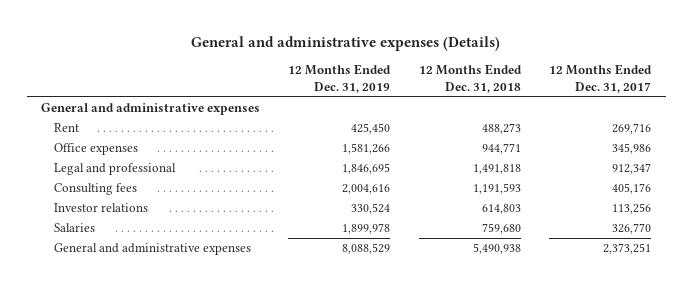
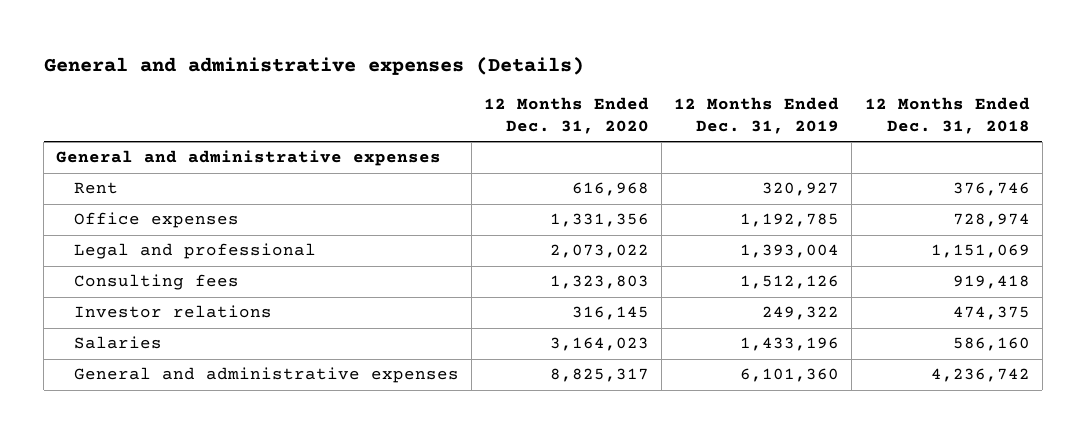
[549,64,653,93] 12 Months Ended Dec. 31, 2017 -> none
none -> [483,97,649,134] 12 Months Ended Dec. 31, 2020
[351,123,391,135] 425,450 -> [762,182,840,197] 320,927
[481,123,521,135] 488,273 -> [952,182,1030,197] 376,746
[342,143,391,155] 1,581,266 -> [740,213,840,228] 1,192,785
[481,143,521,155] 944,771 -> [952,213,1030,228] 728,974
[342,163,391,175] 1,846,695 -> [740,244,840,259] 1,393,004
[472,164,521,175] 1,491,818 -> [930,244,1030,259] 1,151,069
[342,184,391,195] 2,004,616 -> [740,275,840,290] 1,512,126
[472,183,521,195] 1,191,593 -> [952,275,1030,290] 919,418
[351,203,391,215] 330,524 -> [762,306,840,321] 249,322
[481,204,521,215] 614,803 -> [952,306,1030,321] 474,375
[342,223,391,235] 1,899,978 -> [740,337,840,352] 1,433,196
[481,223,521,235] 759,680 -> [952,337,1030,352] 586,160
[342,243,391,255] 8,088,529 -> [740,368,840,383] 6,101,360
[472,243,521,255] 5,490,938 -> [930,368,1030,383] 4,236,742

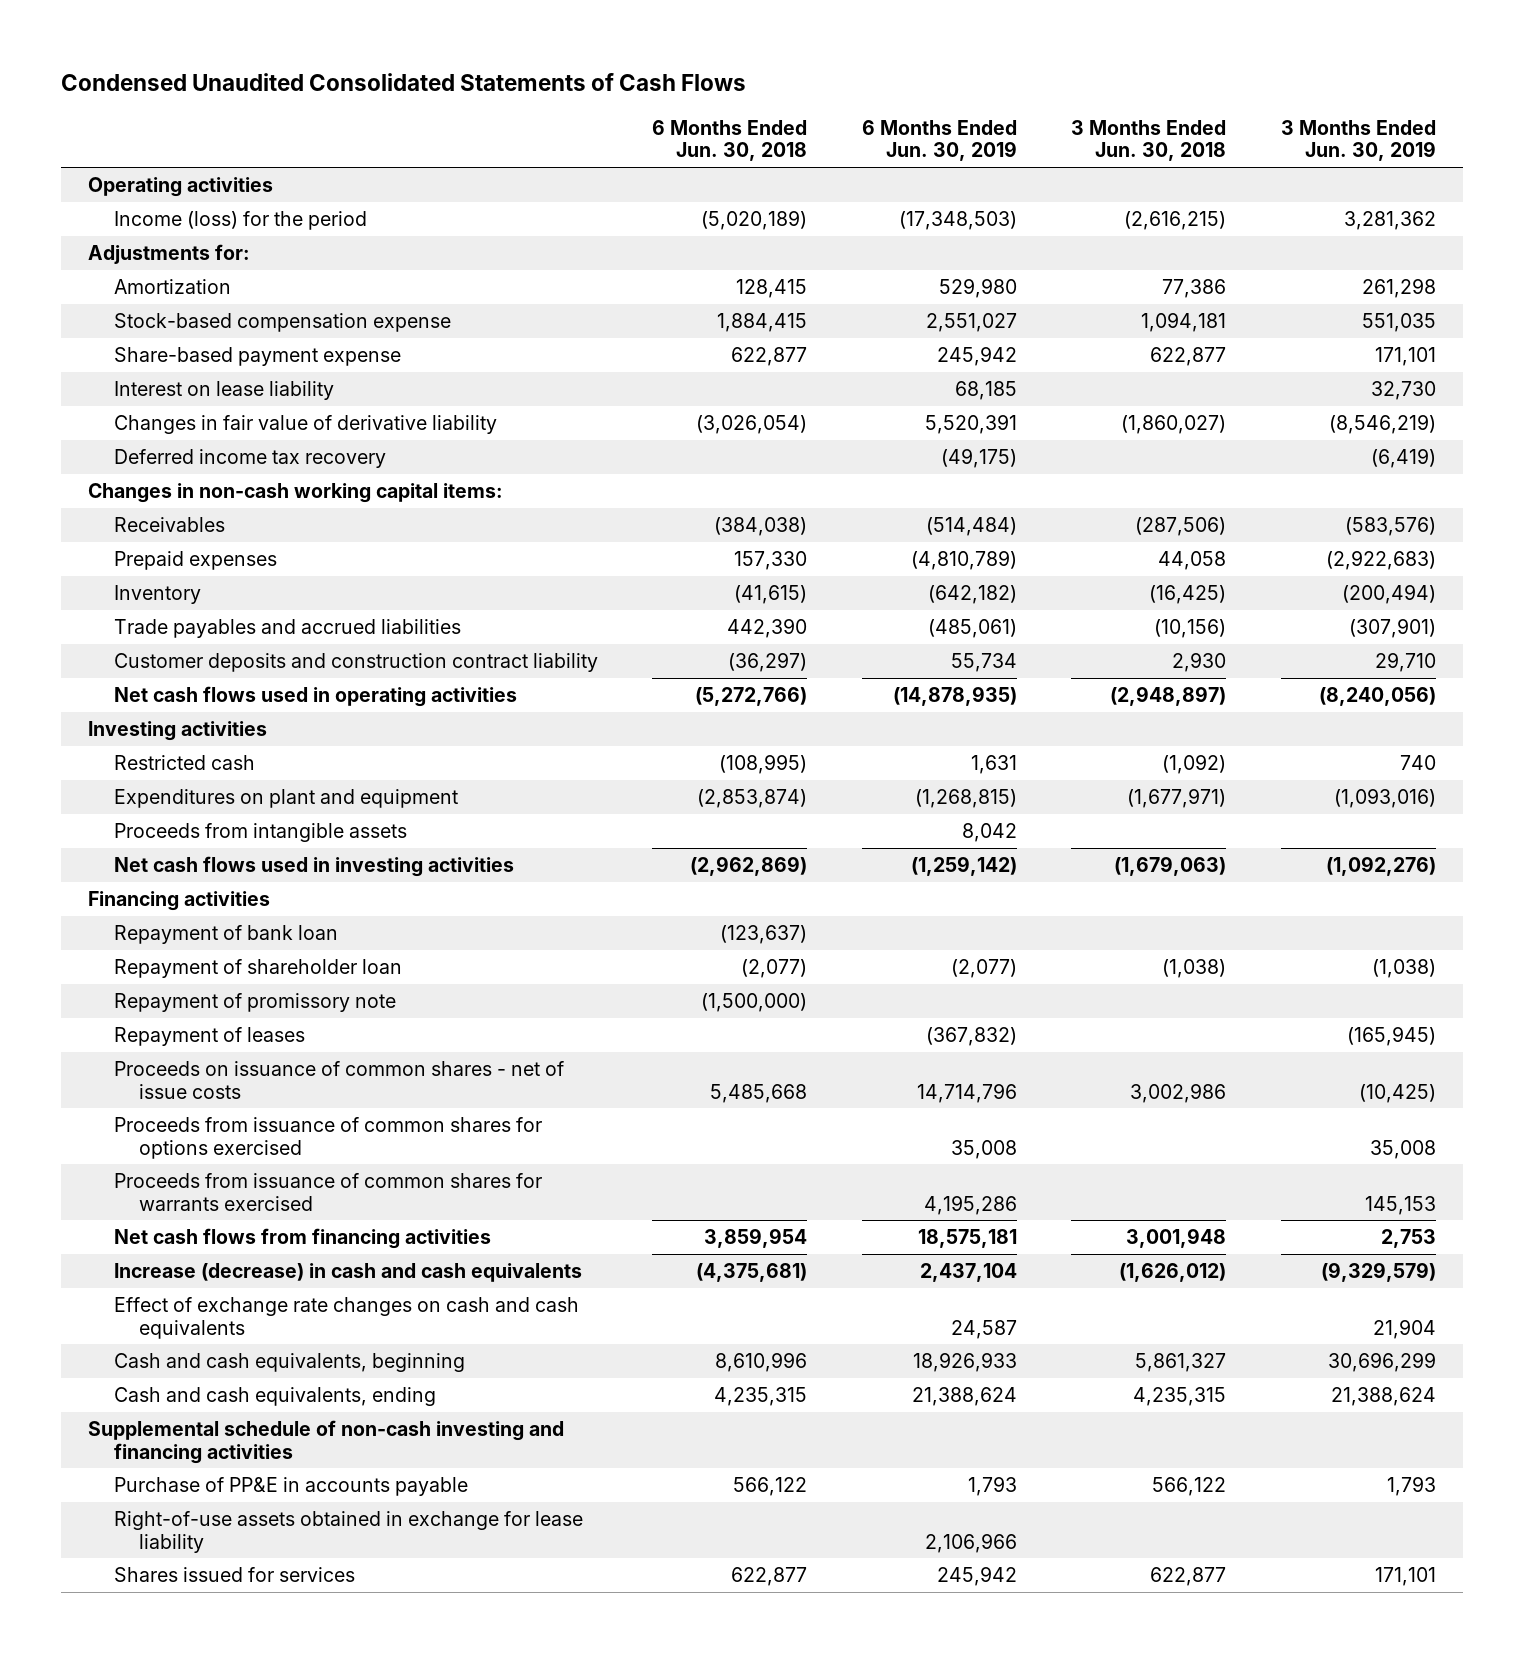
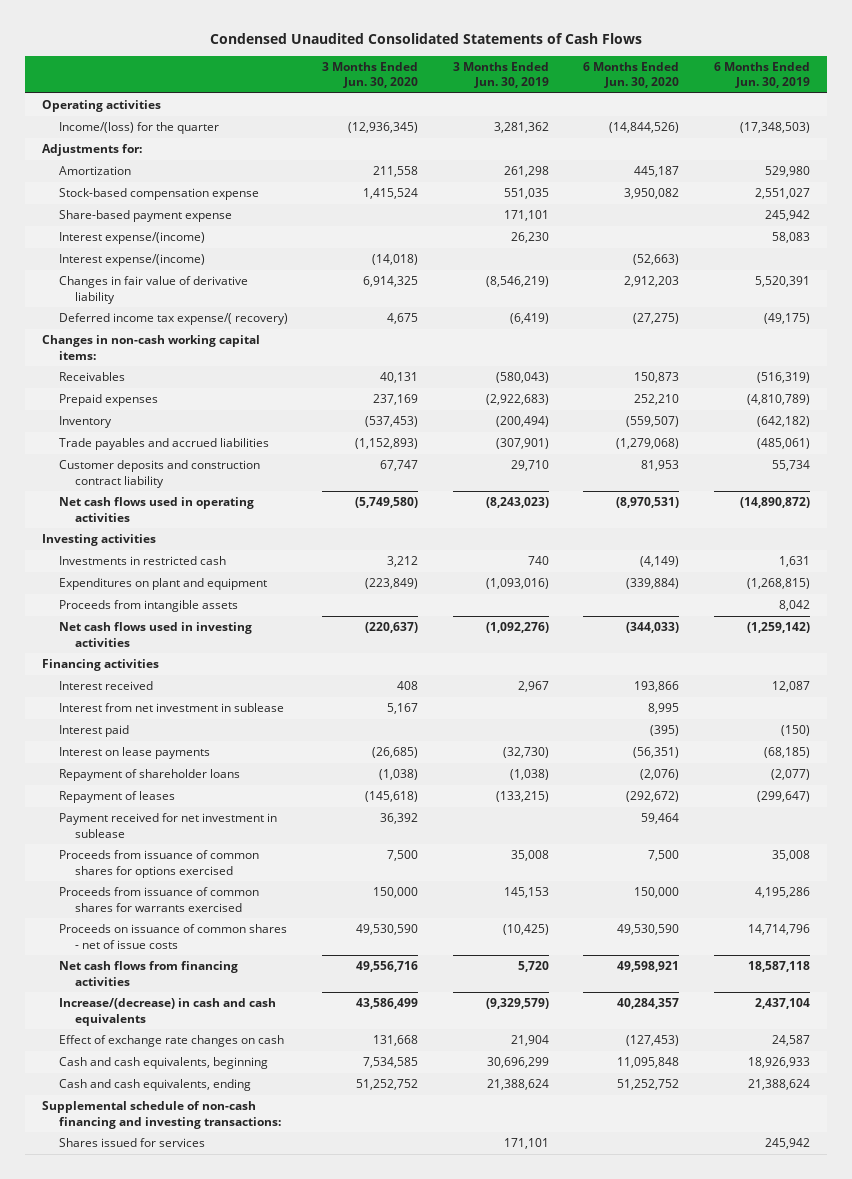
[652,119,808,162] 6 Months Ended Jun. 30, 2018 -> none
[1071,119,1227,162] 3 Months Ended Jun. 30, 2018 -> none
none -> [322,61,419,89] 3 Months Ended Jun. 30, 2020
none -> [583,61,680,89] 6 Months Ended Jun. 30, 2020
[113,211,367,231] Income (loss) for the period -> [58,122,219,135] Income/(loss) for the quarter
[113,381,334,401] Interest on lease liability -> none
none -> [58,232,205,245] Interest expense/(income)
none -> [58,254,205,267] Interest expense/(income)
[113,449,386,469] Deferred income tax recovery -> [58,313,288,326] Deferred income tax expense/( recovery)
[925,517,1017,537] (514,484) -> [756,372,810,384] (516,319)
[1344,517,1436,537] (583,576) -> [495,372,549,384] (580,043)
[892,686,1017,707] (14,878,935) -> [739,497,810,509] (14,890,872)
[1318,687,1436,707] (8,240,056) -> [485,497,549,509] (8,243,023)
[113,755,255,771] Restricted cash -> [58,556,226,566] Investments in restricted cash
[113,925,338,945] Repayment of bank loan -> none
[113,993,396,1013] Repayment of promissory note -> none
none -> [58,681,153,691] Interest received
none -> [58,703,284,713] Interest from net investment in sublease
none -> [58,725,129,738] Interest paid
none -> [58,747,210,760] Interest on lease payments
[113,959,402,979] Repayment of shareholder loan -> [58,769,240,782] Repayment of shareholder loans
[925,1027,1017,1047] (367,832) -> [756,791,810,803] (299,647)
[1346,1026,1436,1047] (165,945) -> [495,791,549,803] (133,215)
none -> [58,813,277,838] Payment received for net investment in sublease
[113,1061,564,1099] Proceeds on issuance of common shares - net of issue costs -> [58,924,287,949] Proceeds on issuance of common shares - net of issue costs
[917,1229,1017,1249] 18,575,181 -> [747,961,810,973] 18,587,118
[1380,1229,1436,1249] 2,753 -> [517,961,549,973] 5,720
[113,1263,582,1283] Increase (decrease) in cash and cash equivalents -> [58,998,276,1026] Increase/(decrease) in cash and cash equivalents
[113,1297,579,1339] Effect of exchange rate changes on cash and cash equivalents -> [58,1035,284,1048] Effect of exchange rate changes on cash
[113,1477,468,1497] Purchase of PP&E in accounts payable -> none
[113,1511,583,1553] Right-of-use assets obtained in exchange for lease liability -> none
[88,1420,565,1464] Supplemental schedule of non-cash investing and financing activities -> [41,1101,281,1129] Supplemental schedule of non-cash financing and investing transactions:

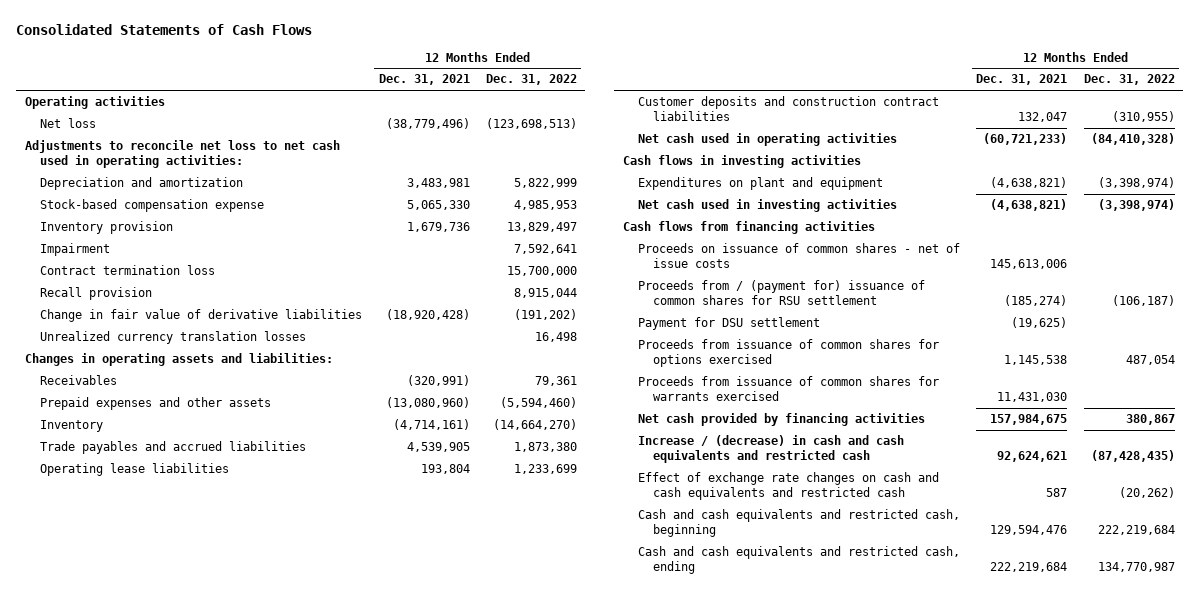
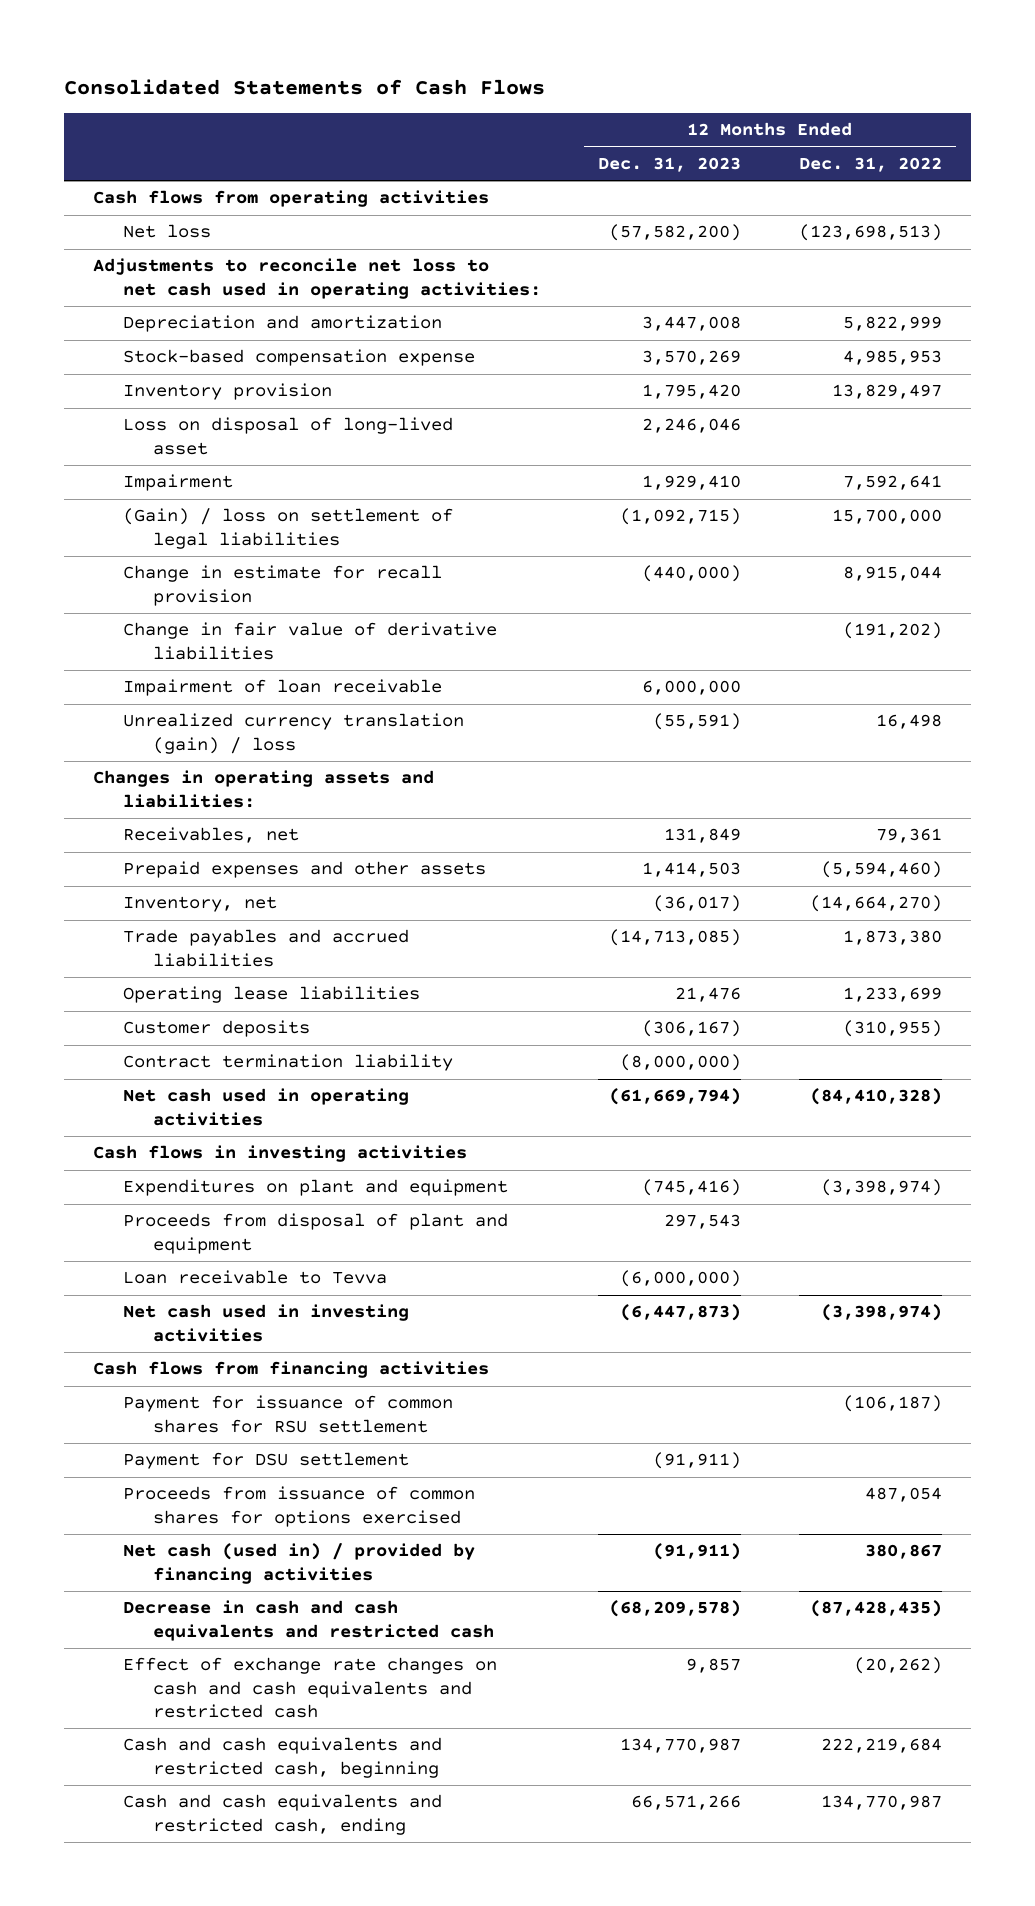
[378,74,470,86] Dec. 31, 2021 -> none
none -> [598,157,742,173] Dec. 31, 2023
[24,96,165,110] Operating activities -> [92,190,489,208] Cash flows from operating activities
none -> [122,417,453,455] Loss on disposal of long-lived asset
[40,265,216,276] Contract termination loss -> [122,508,453,549] (Gain) / loss on settlement of legal liabilities
[40,287,153,301] Recall provision -> [122,565,442,606] Change in estimate for recall provision
none -> [122,679,442,697] Impairment of loan receivable
[40,331,307,345] Unrealized currency translation losses -> [122,713,464,754] Unrealized currency translation (gain) / loss
[40,375,118,386] Receivables -> [122,827,299,844] Receivables, net
[40,420,104,433] Inventory -> [122,896,277,913] Inventory, net
[637,96,939,121] Customer deposits and construction contract liabilities -> [122,1020,310,1038] Customer deposits
none -> [122,1054,453,1072] Contract termination liability
none -> [122,1213,508,1254] Proceeds from disposal of plant and equipment
none -> [122,1270,387,1285] Loan receivable to Tevva
[637,243,960,268] Proceeds on issuance of common shares - net of issue costs -> none
[637,280,925,305] Proceeds from / (payment for) issuance of common shares for RSU settlement -> [122,1395,453,1433] Payment for issuance of common shares for RSU settlement
[637,376,939,401] Proceeds from issuance of common shares for warrants exercised -> none
[637,413,925,427] Net cash provided by financing activities -> [122,1543,475,1584] Net cash (used in) / provided by financing activities
[637,435,904,463] Increase / (decrease) in cash and cash equivalents and restricted cash -> [122,1600,494,1641] Decrease in cash and cash equivalents and restricted cash

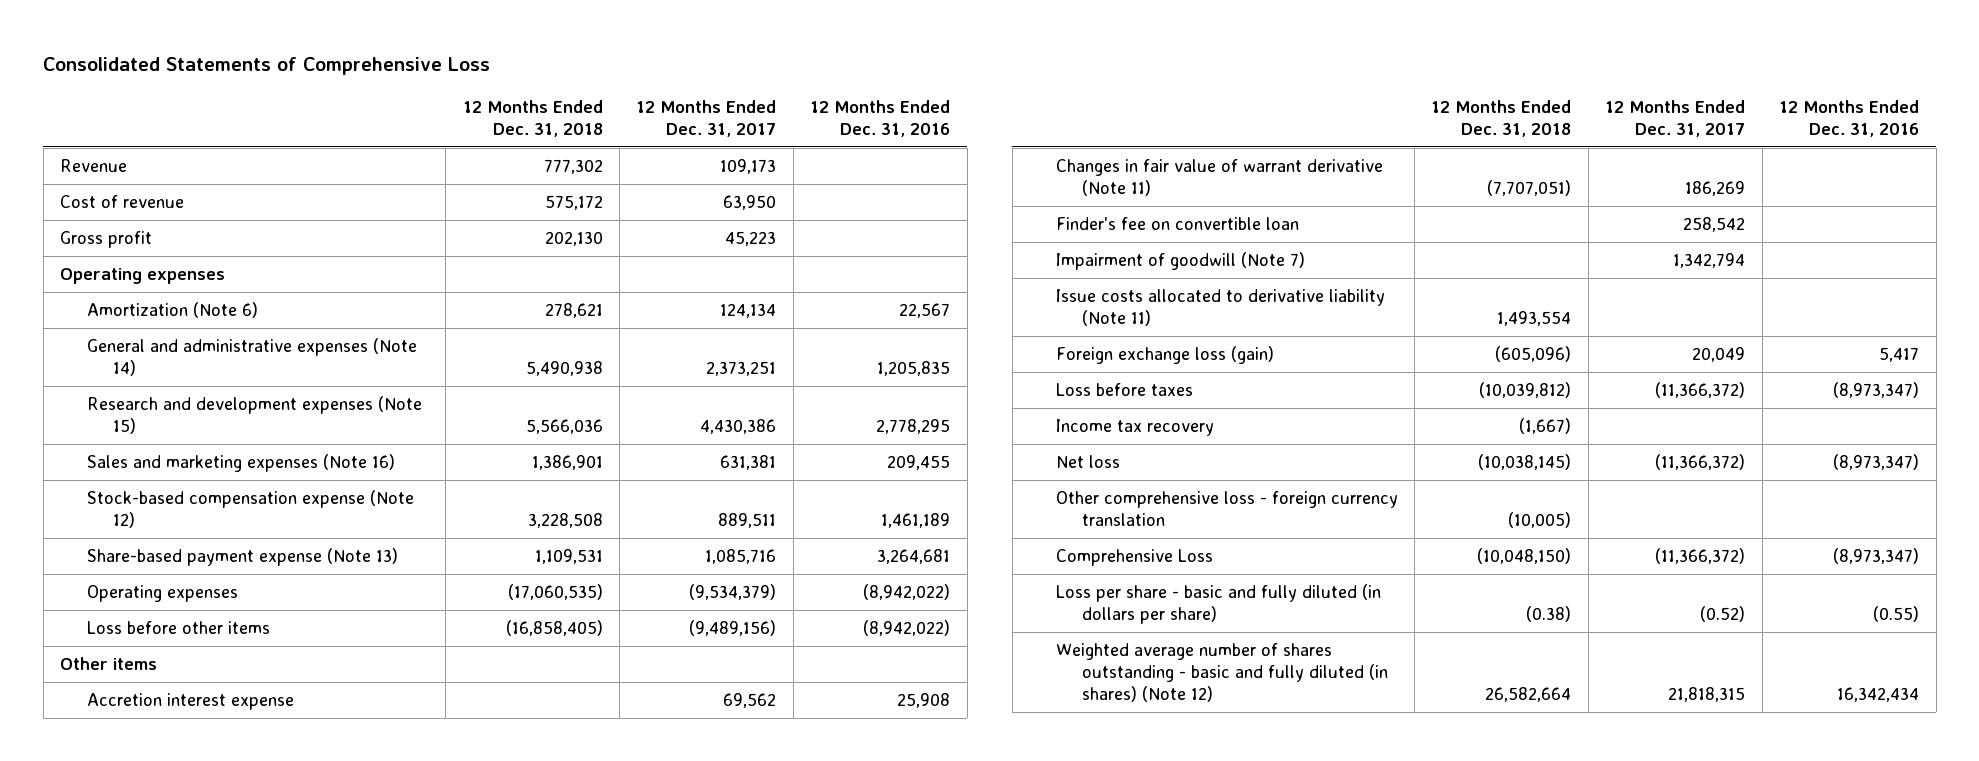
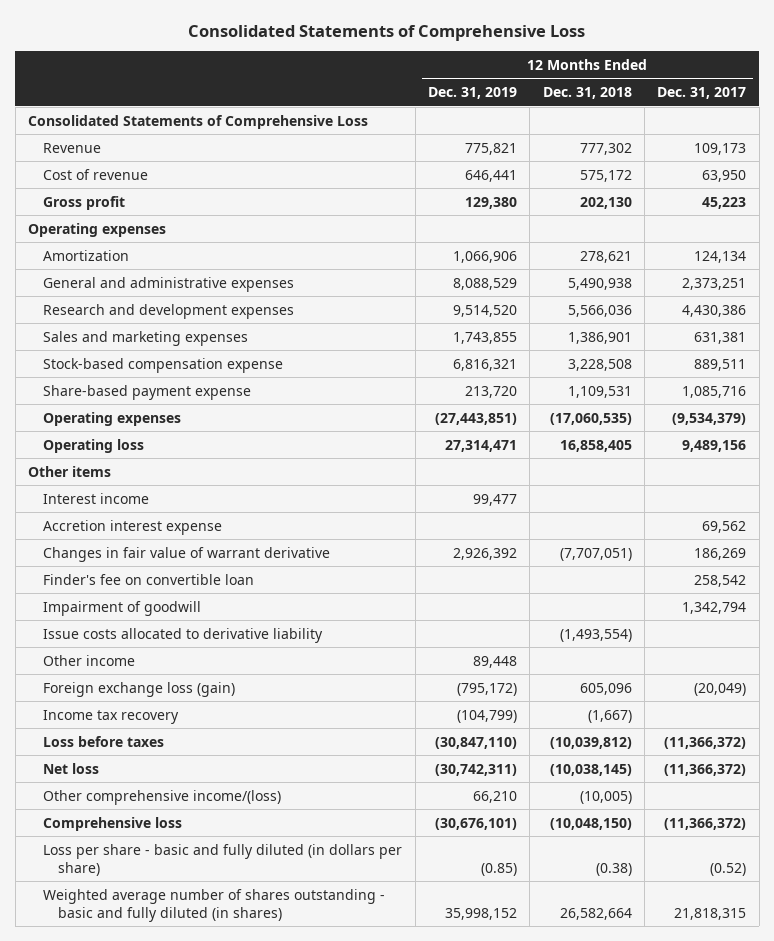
[810,100,951,137] 12 Months Ended Dec. 31, 2016 -> none
none -> [427,87,517,100] Dec. 31, 2019
none -> [28,114,369,129] Consolidated Statements of Comprehensive Loss
[86,302,258,319] Amortization (Note 6) -> [43,249,130,261] Amortization
[86,338,417,376] General and administrative expenses (Note 14) -> [43,276,295,292] General and administrative expenses
[86,396,422,434] Research and development expenses (Note 15) -> [43,303,295,319] Research and development expenses
[86,454,395,473] Sales and marketing expenses (Note 16) -> [43,330,249,346] Sales and marketing expenses
[86,490,414,528] Stock-based compensation expense (Note 12) -> [43,357,284,373] Stock-based compensation expense
[86,548,398,567] Share-based payment expense (Note 13) -> [43,384,252,400] Share-based payment expense
[86,621,270,635] Loss before other items -> [43,438,145,453] Operating loss
[505,620,603,637] (16,858,405) -> [559,439,632,452] 16,858,405
[689,620,777,637] (9,489,156) -> [682,439,747,452] 9,489,156
none -> [43,492,150,504] Interest income
[1055,159,1383,196] Changes in fair value of warrant derivative (Note 11) -> [43,546,331,562] Changes in fair value of warrant derivative
[1055,252,1305,271] Impairment of goodwill (Note 7) -> [43,600,202,616] Impairment of goodwill
[1055,289,1385,326] Issue costs allocated to derivative liability (Note 11) -> [43,627,324,643] Issue costs allocated to derivative liability
[1497,310,1572,326] 1,493,554 -> [559,628,632,642] (1,493,554)
none -> [43,654,136,666] Other income
[1495,346,1572,363] (605,096) -> [579,682,632,695] 605,096
[1692,347,1746,363] 20,049 -> [694,682,747,696] (20,049)
[1055,383,1193,397] Loss before taxes -> [43,735,165,747] Loss before taxes
[1055,491,1398,526] Other comprehensive loss - foreign currency translation -> [43,789,282,805] Other comprehensive income/(loss)
[1055,549,1213,567] Comprehensive Loss -> [43,816,183,831] Comprehensive loss
[1055,643,1389,702] Weighted average number of shares outstanding - basic and fully diluted (in shares) (Note 12) -> [43,888,386,922] Weighted average number of shares outstanding - basic and fully diluted (in shares)

